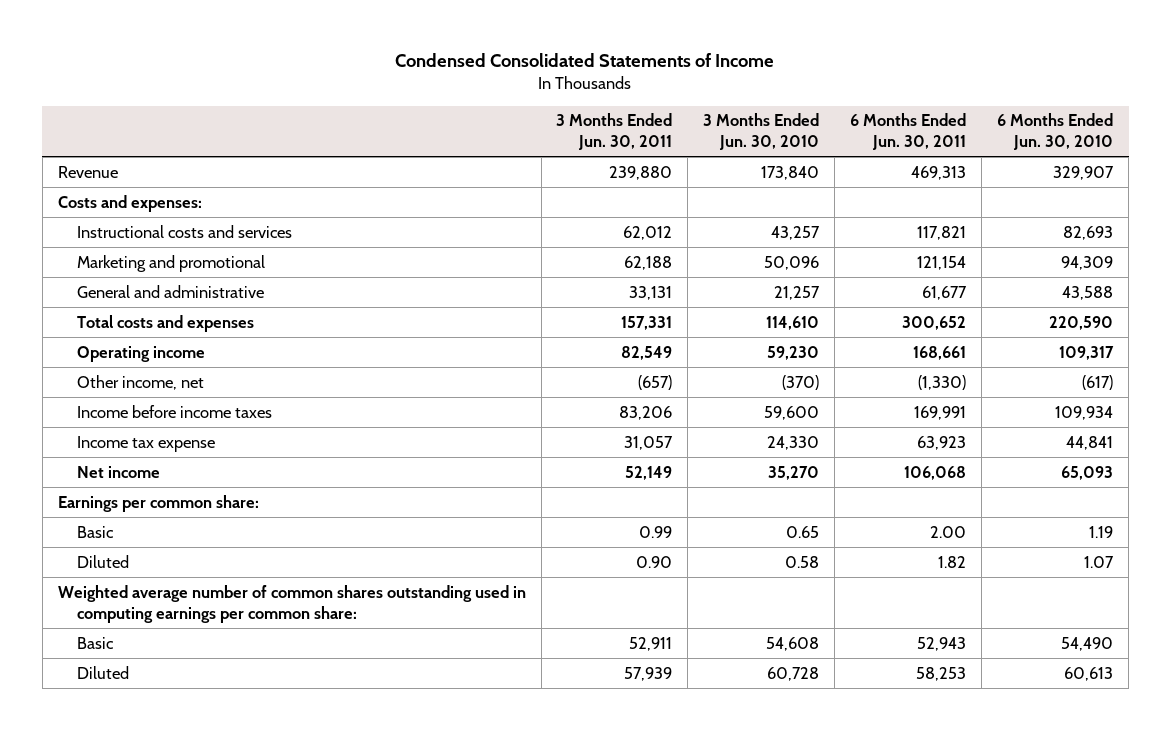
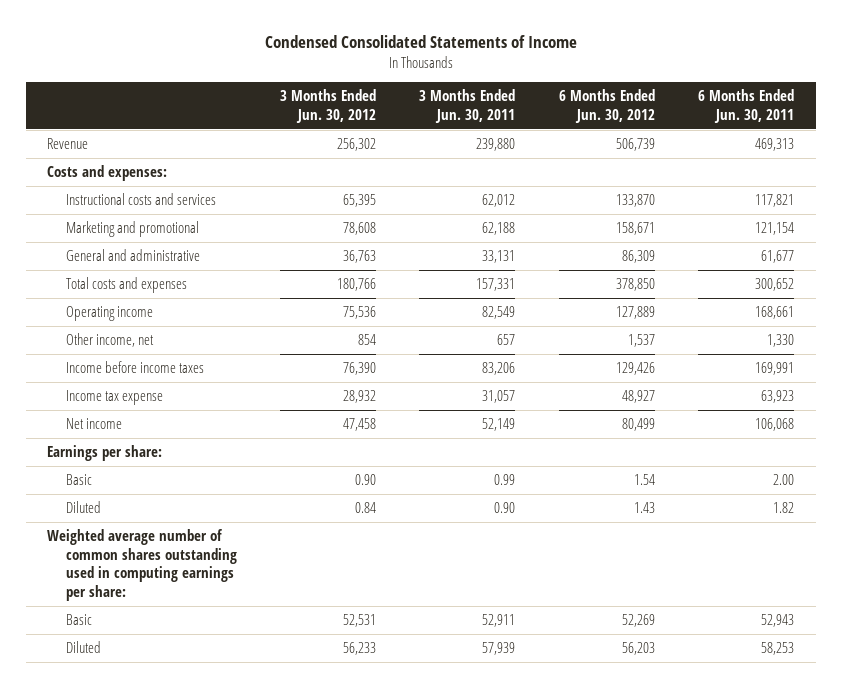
[703,113,820,151] 3 Months Ended Jun. 30, 2010 -> none
[997,113,1114,151] 6 Months Ended Jun. 30, 2010 -> none
none -> [280,89,377,123] 3 Months Ended Jun. 30, 2012
none -> [558,89,655,123] 6 Months Ended Jun. 30, 2012
[638,374,673,390] (657) -> [497,334,516,346] 657
[918,374,967,390] (1,330) -> [767,334,795,348] 1,330
[57,494,259,512] Earnings per common share: -> [47,445,163,462] Earnings per share:
[57,584,526,623] Weighted average number of common shares outstanding used in computing earnings per common share: -> [47,529,237,601] Weighted average number of common shares outstanding used in computing earnings per share:

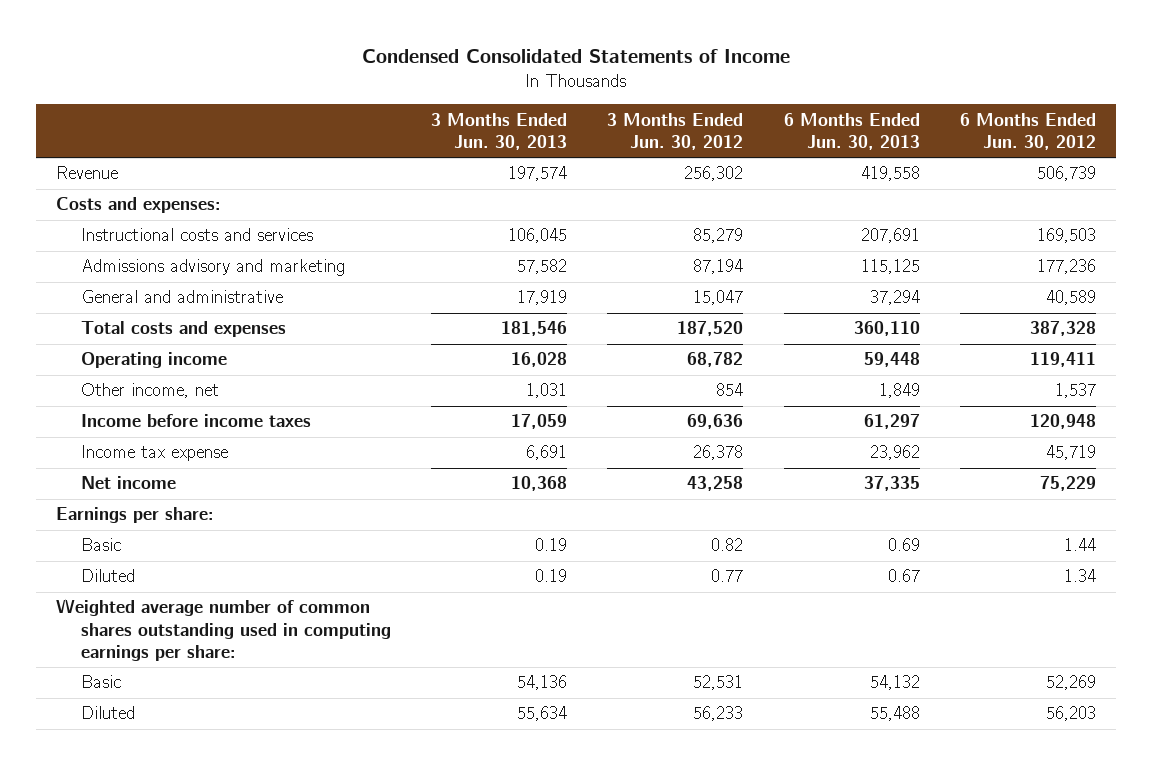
[419,89,516,123] 3 Months Ended Jun. 30, 2011 -> none
[698,89,795,123] 6 Months Ended Jun. 30, 2011 -> none
none -> [431,112,568,151] 3 Months Ended Jun. 30, 2013
none -> [783,112,920,151] 6 Months Ended Jun. 30, 2013
[343,194,377,208] 65,395 -> [693,228,744,244] 85,279
[615,194,655,208] 133,870 -> [1036,228,1096,244] 169,503
[65,221,199,238] Marketing and promotional -> [81,259,346,277] Admissions advisory and marketing
[343,222,377,236] 78,608 -> [693,259,744,275] 87,194
[615,222,655,236] 158,671 -> [1036,259,1096,275] 177,236
[343,250,377,264] 36,763 -> [693,290,744,306] 15,047
[621,250,655,264] 86,309 -> [1045,290,1096,306] 40,589
[337,278,377,292] 180,766 -> [677,321,744,337] 187,520
[615,278,655,292] 378,850 -> [1029,321,1096,337] 387,328
[343,306,377,320] 75,536 -> [687,352,744,368] 68,782
[615,306,655,320] 127,889 -> [1029,352,1096,368] 119,411
[343,362,377,376] 76,390 -> [687,414,744,430] 69,636
[615,362,655,376] 129,426 -> [1029,414,1096,430] 120,948
[343,390,377,404] 28,932 -> [693,445,744,461] 26,378
[621,390,655,404] 48,927 -> [1045,445,1096,461] 45,719
[343,418,377,432] 47,458 -> [687,476,744,492] 43,258
[621,418,655,432] 80,499 -> [1039,476,1096,492] 75,229
[355,474,377,486] 0.90 -> [711,538,744,552] 0.82
[633,474,655,486] 1.54 -> [1063,538,1096,552] 1.44
[355,502,377,514] 0.84 -> [711,569,744,583] 0.77
[633,502,655,514] 1.43 -> [1063,569,1096,583] 1.34

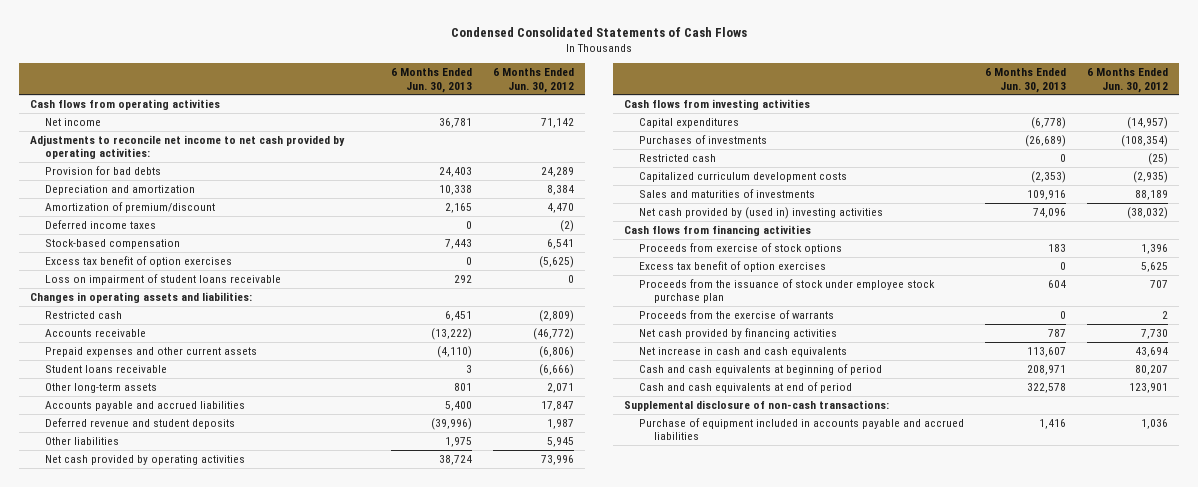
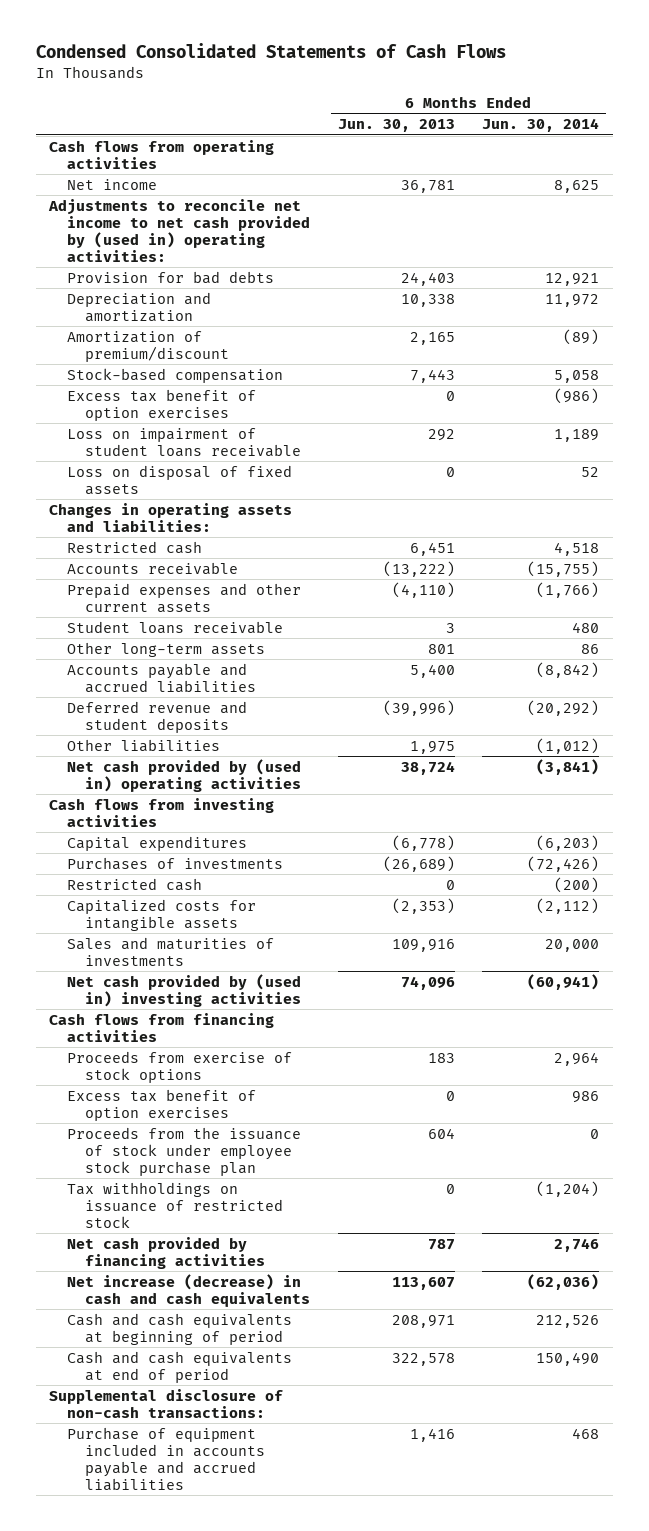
[493,68,575,93] 6 Months Ended Jun. 30, 2012 -> none
none -> [482,118,600,133] Jun. 30, 2014
[29,134,345,160] Adjustments to reconcile net income to net cash provided by operating activities: -> [48,198,310,262] Adjustments to reconcile net income to net cash provided by (used in) operating activities:
[44,219,156,229] Deferred income taxes -> none
none -> [66,464,292,495] Loss on disposal of fixed assets
[44,454,245,465] Net cash provided by operating activities -> [66,758,301,792] Net cash provided by (used in) operating activities
[638,171,847,182] Capitalized curriculum development costs -> [66,898,256,931] Capitalized costs for intangible assets
[638,309,834,319] Proceeds from the exercise of warrants -> none
none -> [66,1181,283,1228] Tax withholdings on issuance of restricted stock
[638,346,847,357] Net increase in cash and cash equivalents -> [66,1273,310,1307] Net increase (decrease) in cash and cash equivalents

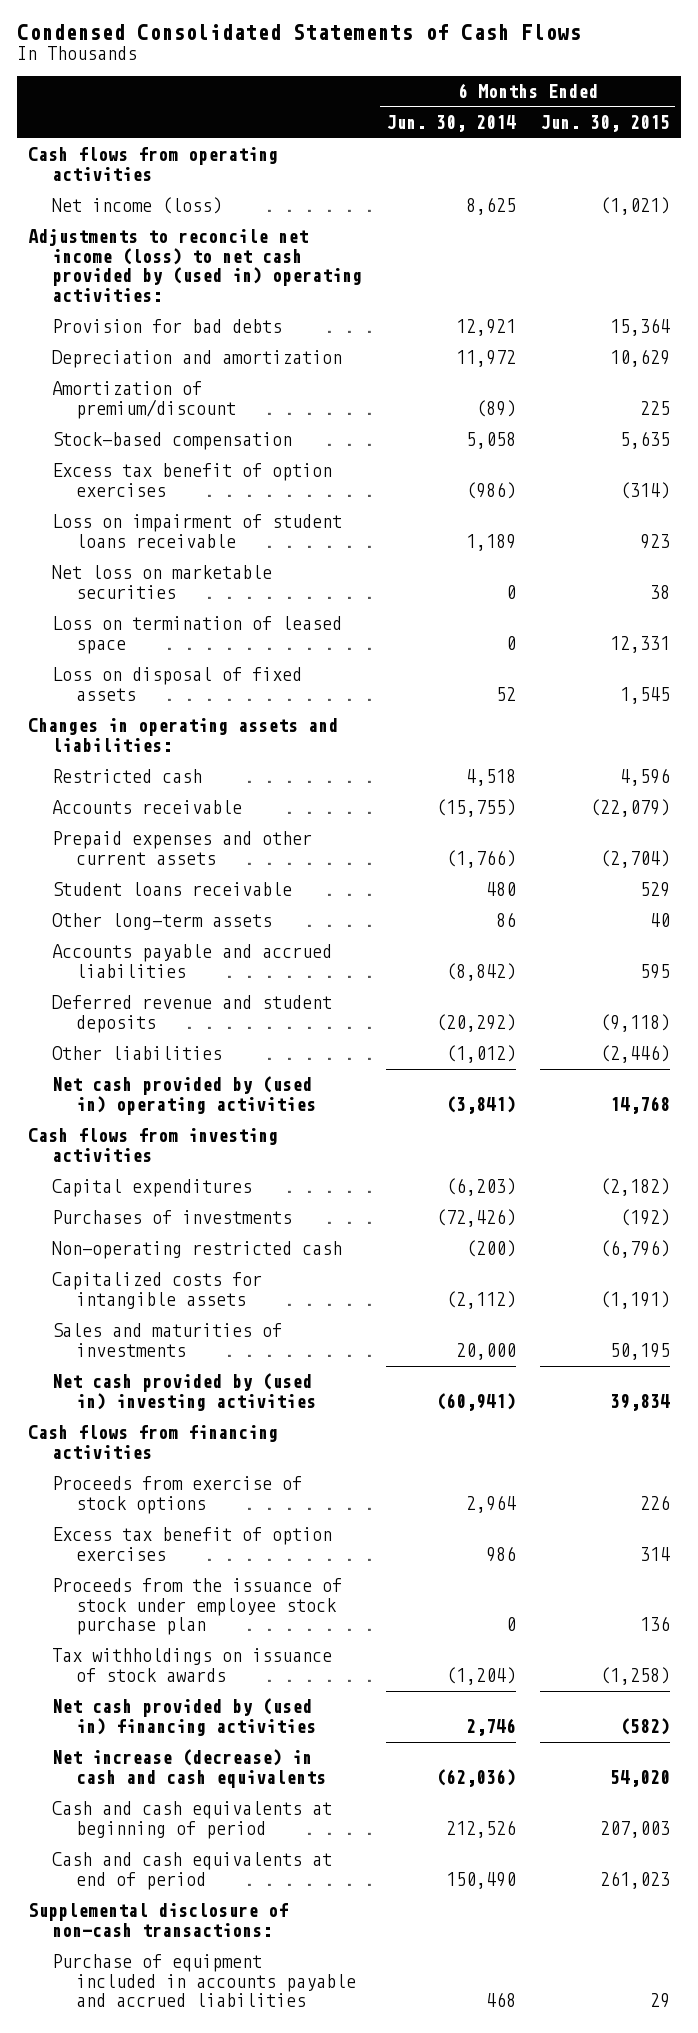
[337,119,455,133] Jun. 30, 2013 -> none
none -> [539,115,670,133] Jun. 30, 2015
[66,178,157,190] Net income -> [52,197,223,215] Net income (loss)
[48,198,310,262] Adjustments to reconcile net income to net cash provided by (used in) operating activities: -> [28,229,363,302] Adjustments to reconcile net income (loss) to net cash provided by (used in) operating activities:
none -> [52,565,273,599] Net loss on marketable securities
none -> [52,616,343,654] Loss on termination of leased space
[66,877,202,891] Restricted cash -> [52,1241,343,1260] Non-operating restricted cash
[66,1181,283,1228] Tax withholdings on issuance of restricted stock -> [52,1648,333,1682] Tax withholdings on issuance of stock awards
[66,1236,265,1269] Net cash provided by financing activities -> [52,1698,316,1736] Net cash provided by (used in) financing activities

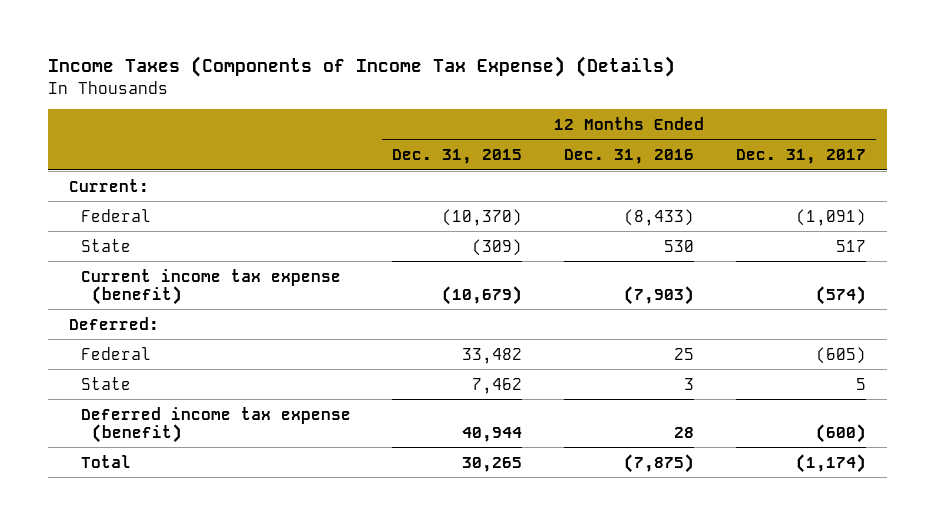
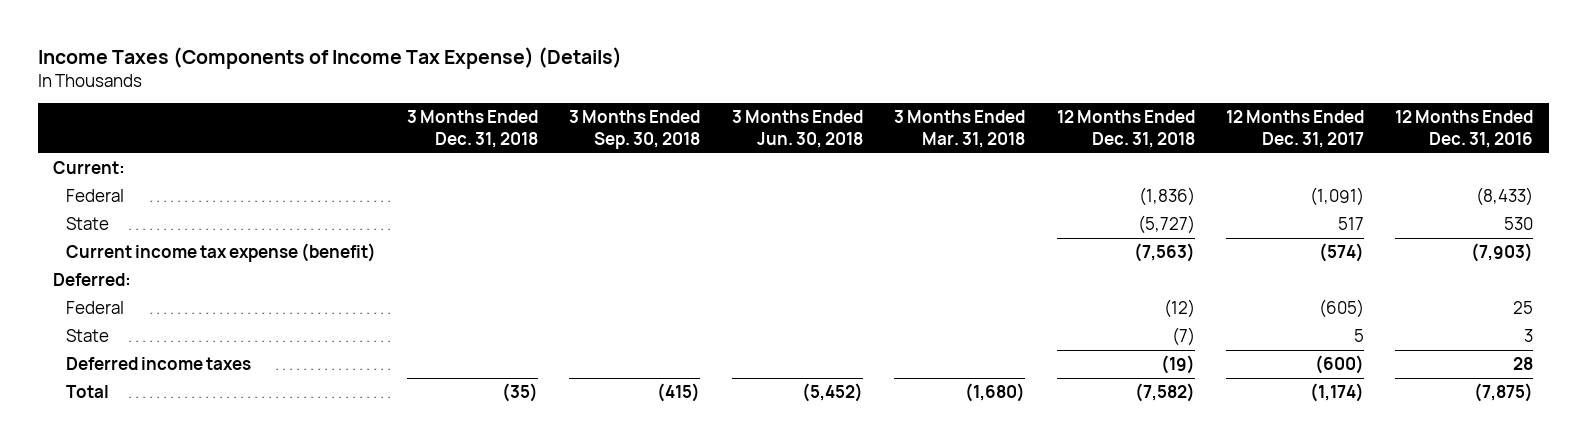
[392,149,523,165] Dec. 31, 2015 -> none
none -> [406,110,538,149] 3 Months Ended Dec. 31, 2018
none -> [569,110,701,150] 3 Months Ended Sep. 30, 2018
none -> [731,110,863,149] 3 Months Ended Jun. 30, 2018
none -> [894,110,1026,149] 3 Months Ended Mar. 31, 2018
none -> [1056,110,1195,149] 12 Months Ended Dec. 31, 2018
[80,406,351,443] Deferred income tax expense (benefit) -> [65,357,251,371] Deferred income taxes

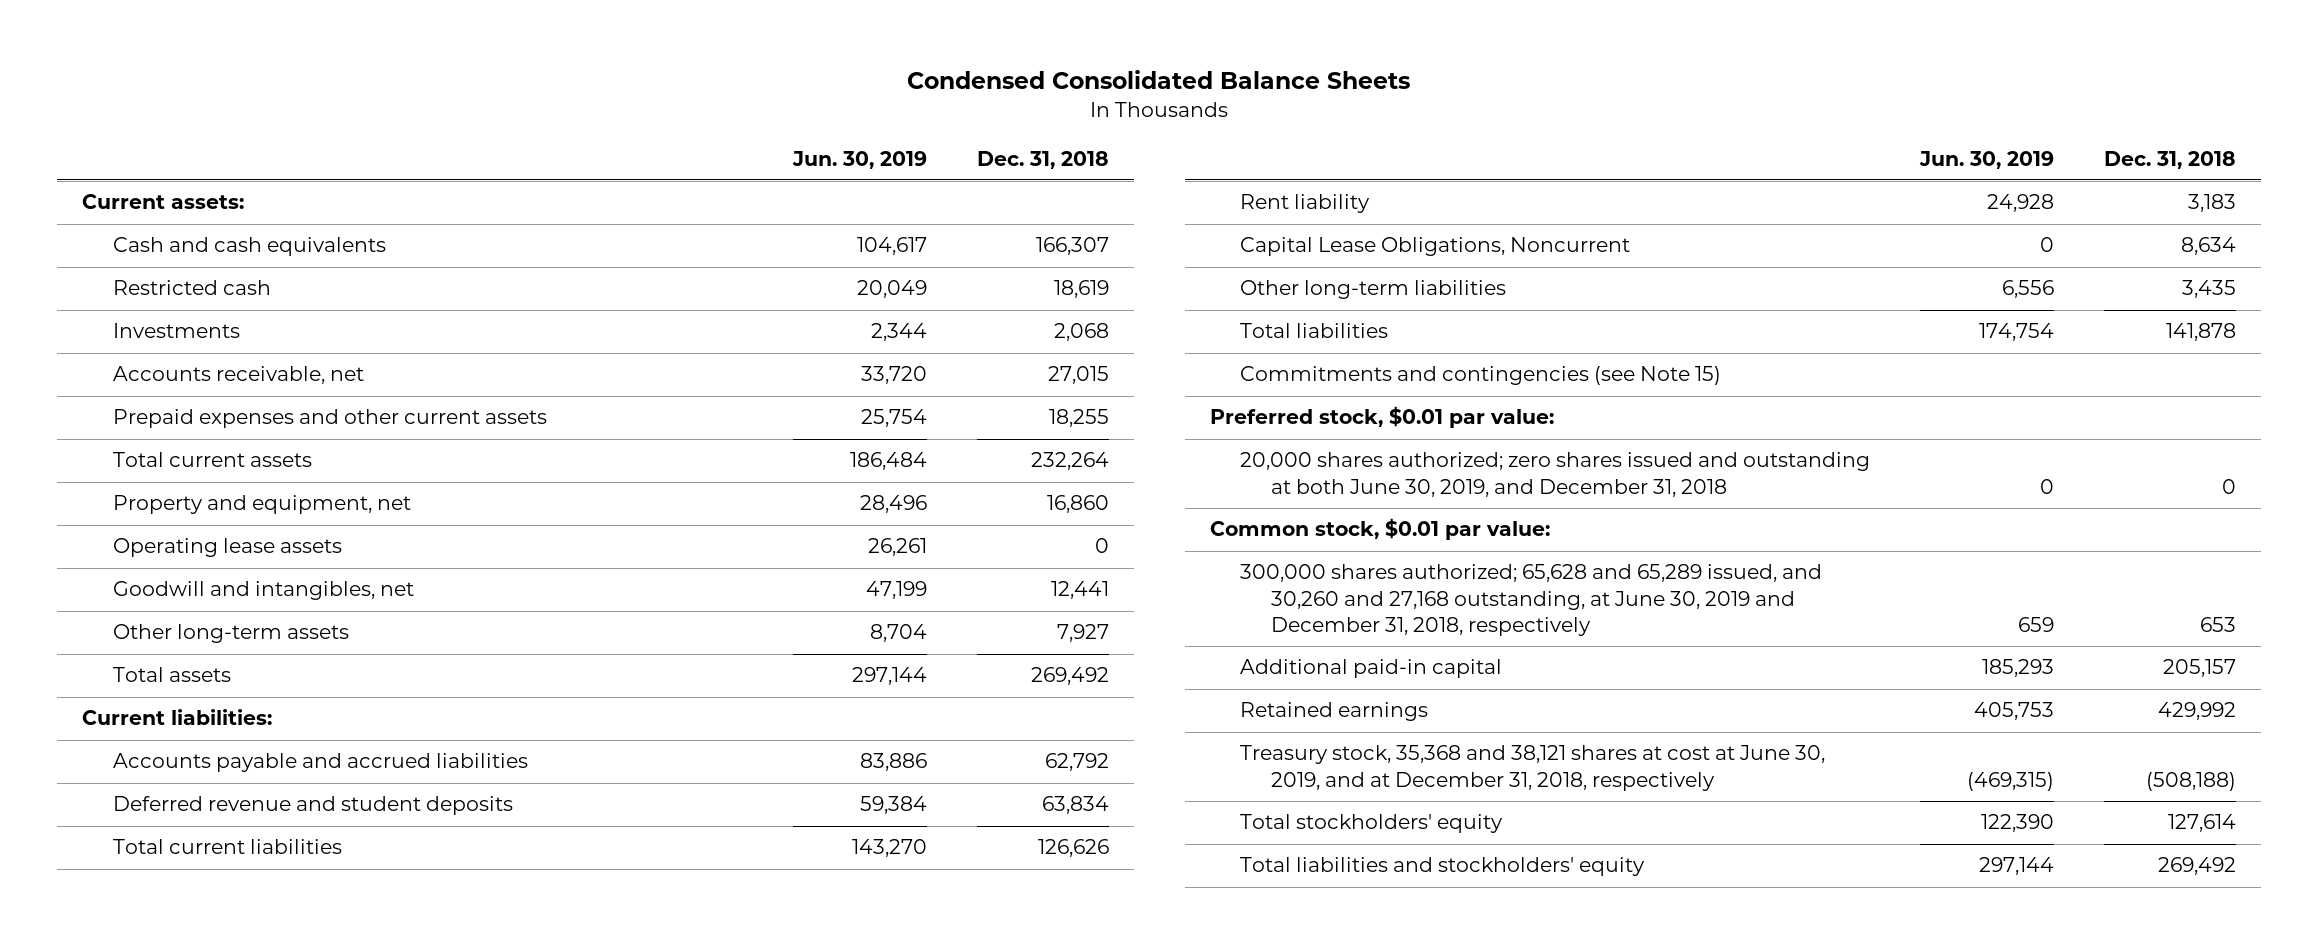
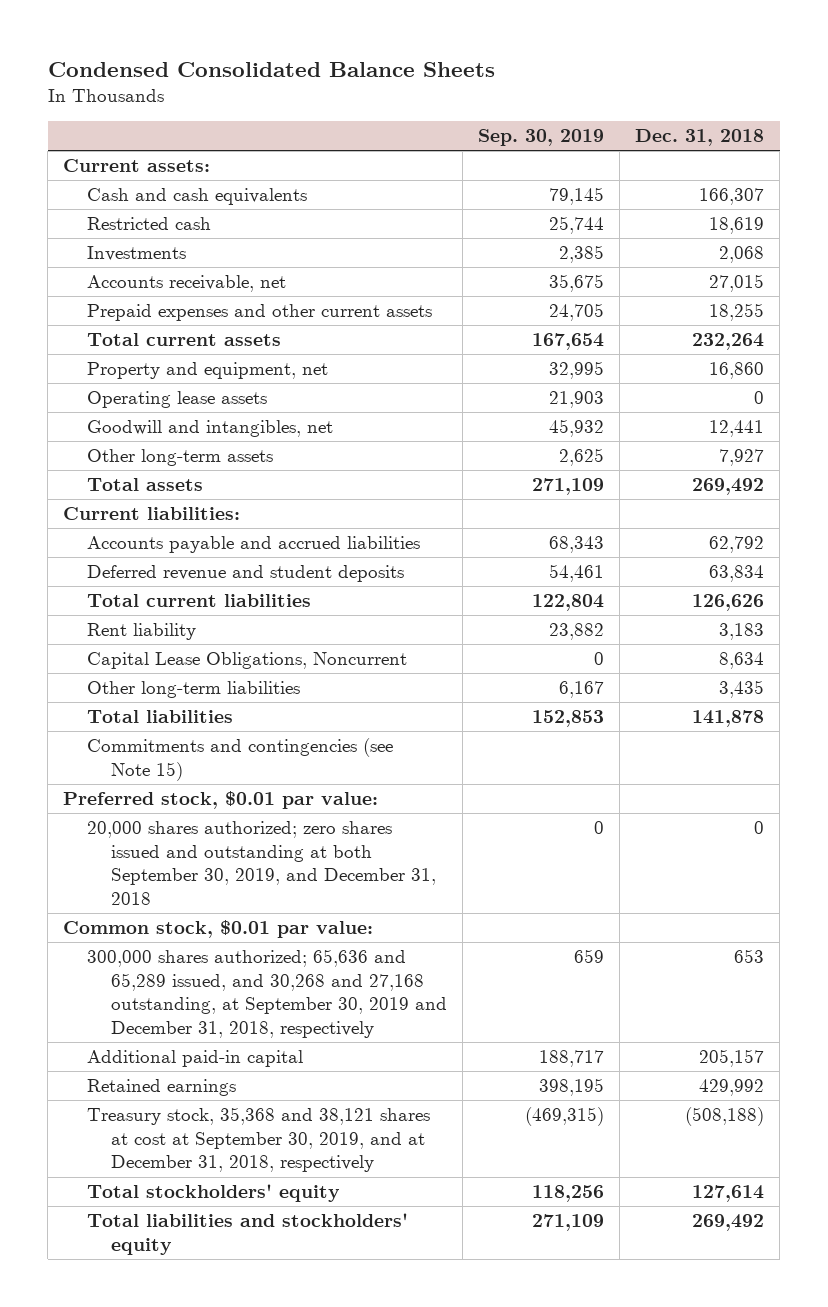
[791,150,927,169] Jun. 30, 2019 -> none
none -> [478,129,605,147] Sep. 30, 2019
[1240,452,1871,497] 20,000 shares authorized; zero shares issued and outstanding at both June 30, 2019, and December 31, 2018 -> [87,821,437,906] 20,000 shares authorized; zero shares issued and outstanding at both September 30, 2019, and December 31, 2018
[1240,564,1823,636] 300,000 shares authorized; 65,628 and 65,289 issued, and 30,260 and 27,168 outstanding, at June 30, 2019 and December 31, 2018, respectively -> [87,949,448,1039] 300,000 shares authorized; 65,636 and 65,289 issued, and 30,268 and 27,168 outstanding, at September 30, 2019 and December 31, 2018, respectively
[1240,745,1826,791] Treasury stock, 35,368 and 38,121 shares at cost at June 30, 2019, and at December 31, 2018, respectively -> [87,1107,431,1173] Treasury stock, 35,368 and 38,121 shares at cost at September 30, 2019, and at December 31, 2018, respectively

